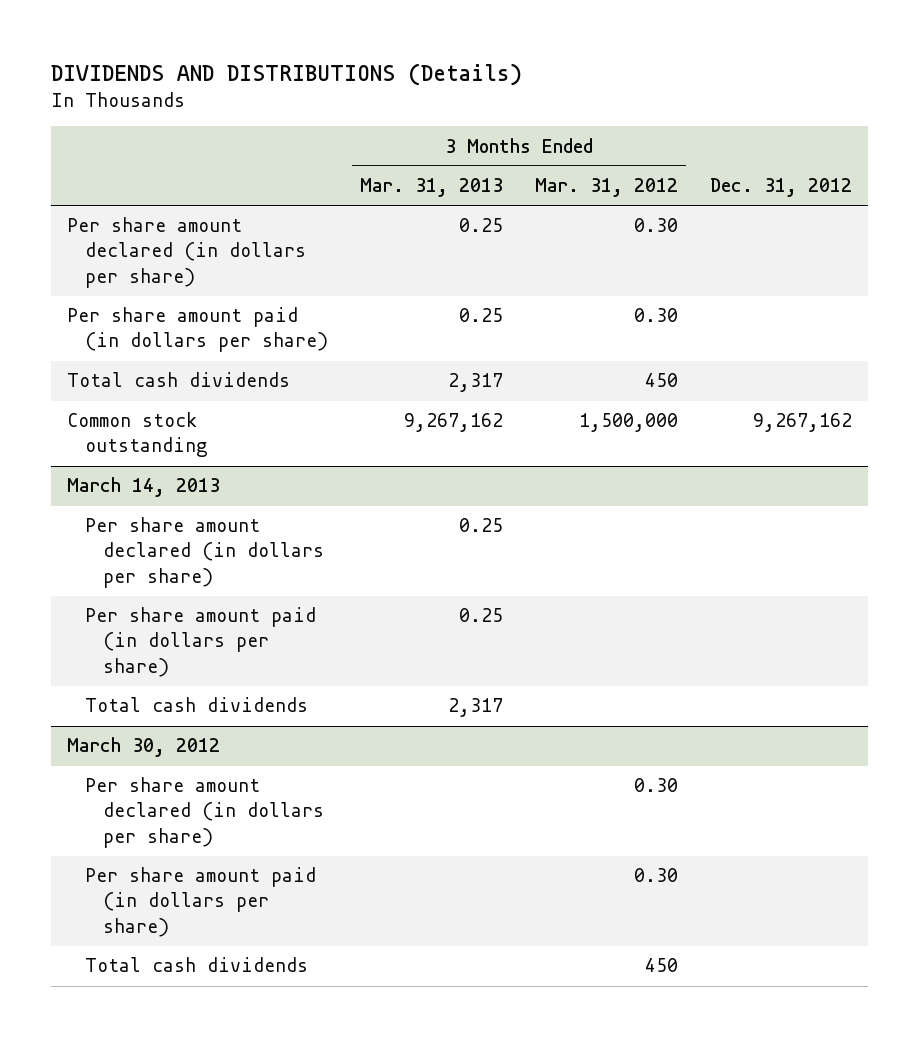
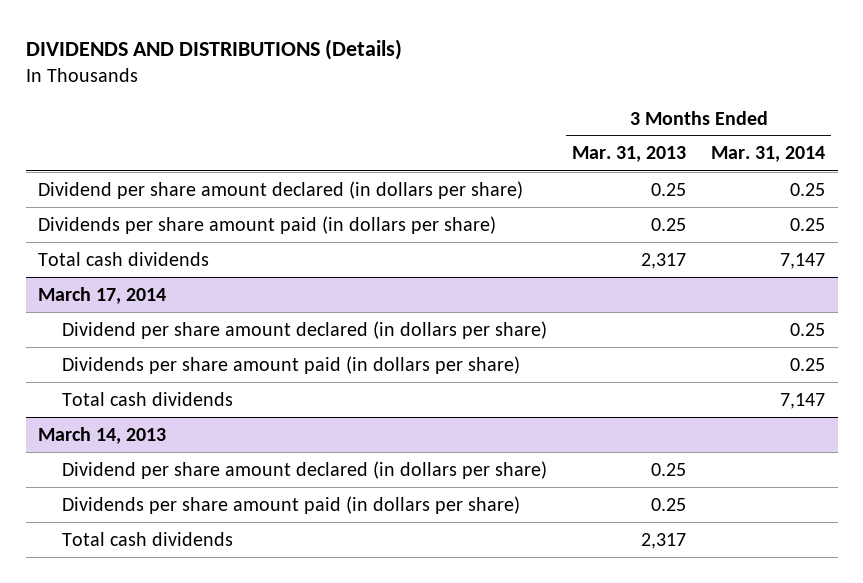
[535,178,679,198] Mar. 31, 2012 -> none
[710,178,853,198] Dec. 31, 2012 -> none
none -> [711,146,826,163] Mar. 31, 2014
[66,217,307,288] Per share amount declared (in dollars per share) -> [38,180,524,199] Dividend per share amount declared (in dollars per share)
[66,307,329,353] Per share amount paid (in dollars per share) -> [38,215,497,234] Dividends per share amount paid (in dollars per share)
[66,412,209,458] Common stock outstanding -> none
none -> [38,286,167,304] March 17, 2014
none -> [62,320,548,339] Dividend per share amount declared (in dollars per share)
none -> [62,355,521,374] Dividends per share amount paid (in dollars per share)
none -> [62,391,234,406] Total cash dividends
[85,517,325,588] Per share amount declared (in dollars per share) -> [62,460,548,479] Dividend per share amount declared (in dollars per share)
[85,607,317,677] Per share amount paid (in dollars per share) -> [62,495,521,514] Dividends per share amount paid (in dollars per share)
[66,737,220,758] March 30, 2012 -> none
[85,777,325,848] Per share amount declared (in dollars per share) -> none
[85,867,317,937] Per share amount paid (in dollars per share) -> none
[85,957,309,973] Total cash dividends -> none

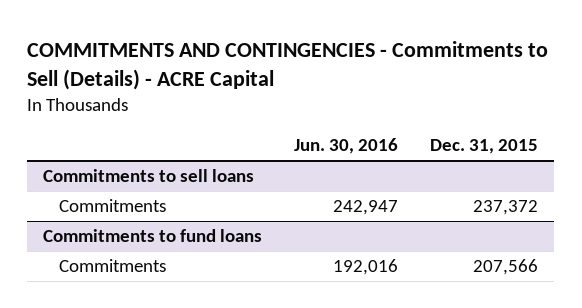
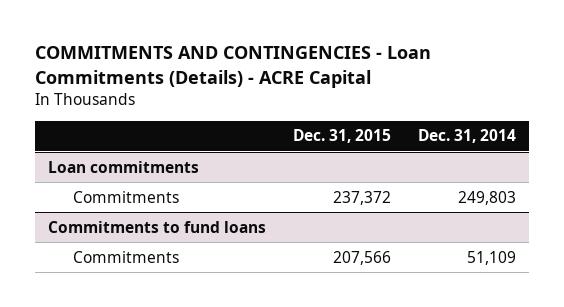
[27,40,549,90] COMMITMENTS AND CONTINGENCIES - Commitments to Sell (Details) - ACRE Capital -> [34,46,431,88] COMMITMENTS AND CONTINGENCIES - Loan Commitments (Details) - ACRE Capital
[294,138,399,155] Jun. 30, 2016 -> none
none -> [417,129,516,144] Dec. 31, 2014
[43,169,255,183] Commitments to sell loans -> [48,160,200,173] Loan commitments

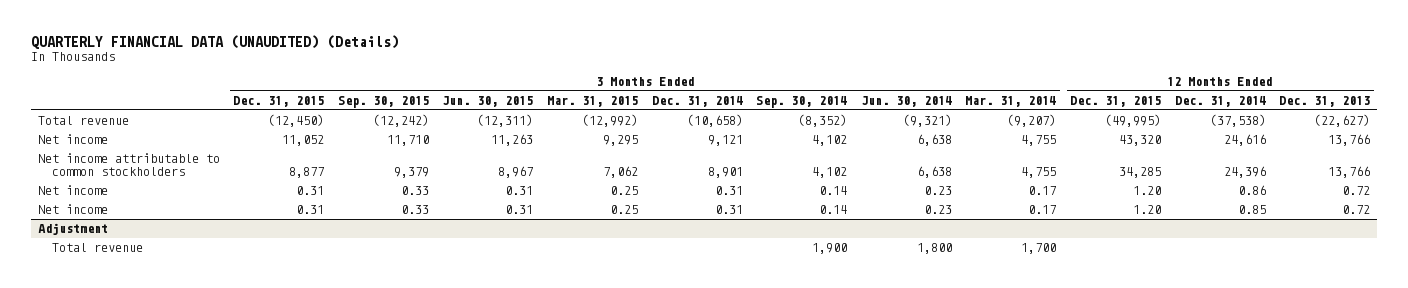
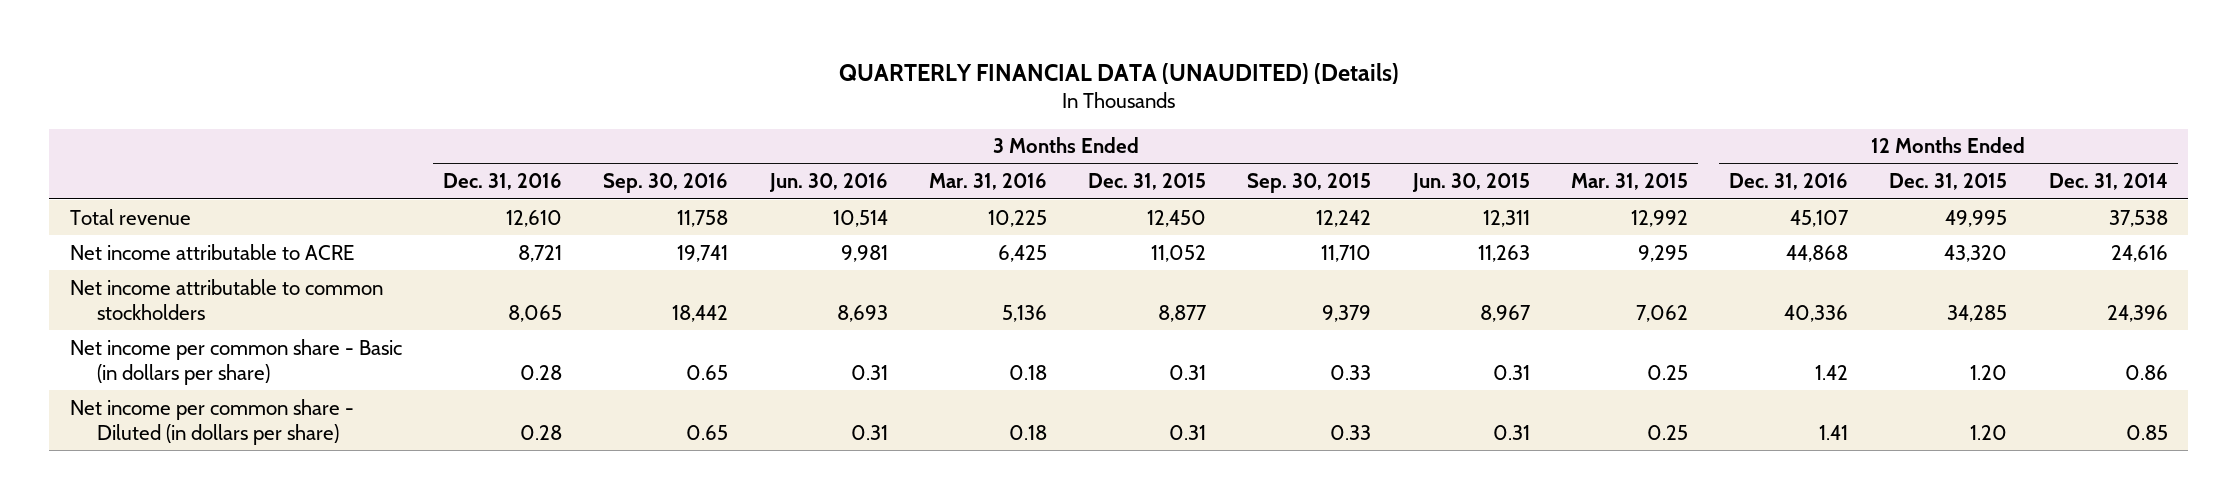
[651,95,743,107] Dec. 31, 2014 -> none
[756,95,848,108] Sep. 30, 2014 -> none
[860,95,952,107] Jun. 30, 2014 -> none
[965,95,1057,107] Mar. 31, 2014 -> none
[1279,95,1371,107] Dec. 31, 2013 -> none
none -> [443,173,563,191] Dec. 31, 2016
none -> [603,173,729,194] Sep. 30, 2016
none -> [768,173,888,193] Jun. 30, 2016
none -> [928,173,1047,191] Mar. 31, 2016
none -> [1729,173,1849,191] Dec. 31, 2016
[268,114,325,128] (12,450) -> [1147,209,1207,227] 12,450
[372,114,429,128] (12,242) -> [1316,209,1372,227] 12,242
[477,114,534,128] (12,311) -> [1482,209,1530,227] 12,311
[582,114,639,128] (12,992) -> [1630,209,1688,227] 12,992
[1105,114,1162,128] (49,995) -> [1945,209,2008,227] 49,995
[1209,114,1266,128] (37,538) -> [2108,209,2168,227] 37,538
[37,134,108,145] Net income -> [69,243,354,260] Net income attributable to ACRE
[37,223,108,236] Adjustment -> none
[51,243,143,253] Total revenue -> none
[37,185,108,196] Net income -> [69,338,402,386] Net income per common share - Basic (in dollars per share)
[37,204,108,215] Net income -> [69,398,354,446] Net income per common share - Diluted (in dollars per share)

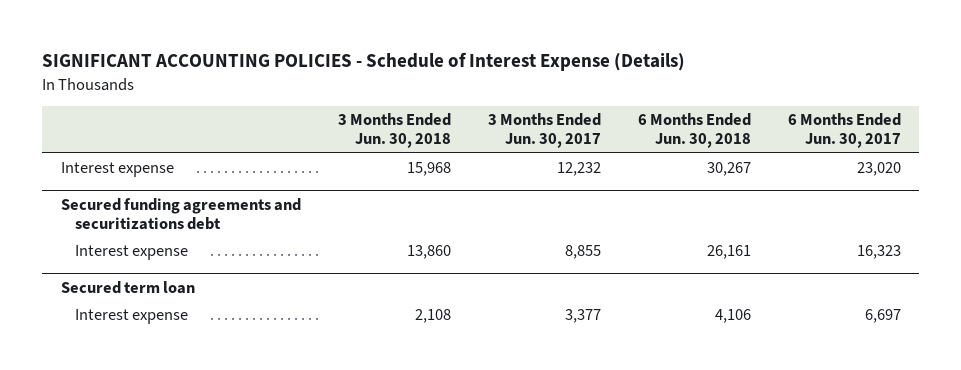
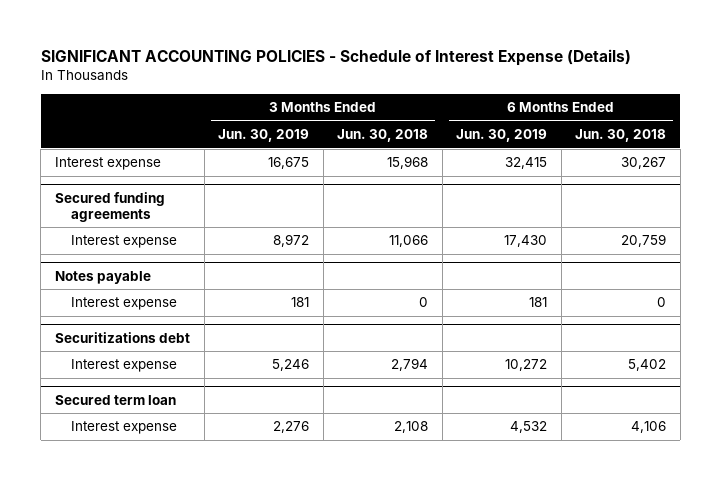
[487,112,601,149] 3 Months Ended Jun. 30, 2017 -> none
[787,112,901,149] 6 Months Ended Jun. 30, 2017 -> none
none -> [218,129,310,143] Jun. 30, 2019
none -> [456,129,548,143] Jun. 30, 2019
[60,197,301,231] Secured funding agreements and securitizations debt -> [55,191,166,222] Secured funding agreements
[406,244,451,259] 13,860 -> [389,235,429,248] 11,066
[706,244,751,259] 26,161 -> [621,234,667,248] 20,759
none -> [55,270,152,284] Notes payable
none -> [70,297,177,311] Interest expense
none -> [55,331,191,343] Securitizations debt
none -> [70,359,177,373] Interest expense

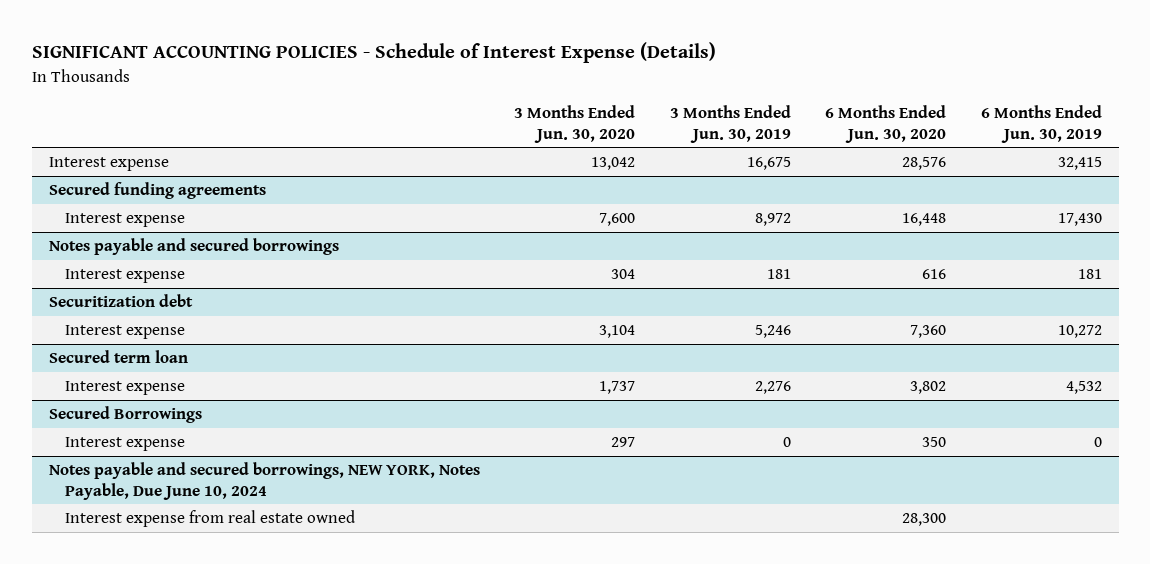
[337,129,429,143] Jun. 30, 2018 -> none
[575,129,667,143] Jun. 30, 2018 -> none
none -> [514,105,636,143] 3 Months Ended Jun. 30, 2020
none -> [825,105,947,143] 6 Months Ended Jun. 30, 2020
[55,270,152,284] Notes payable -> [48,238,339,256] Notes payable and secured borrowings
[55,331,191,343] Securitizations debt -> [48,294,193,308] Securitization debt
none -> [48,406,202,424] Secured Borrowings
none -> [64,437,185,452] Interest expense
none -> [48,462,480,500] Notes payable and secured borrowings, NEW YORK, Notes Payable, Due June 10, 2024
none -> [64,510,355,528] Interest expense from real estate owned

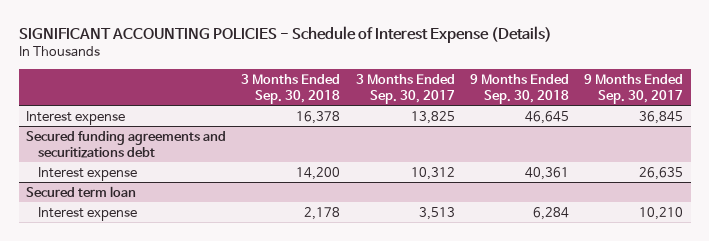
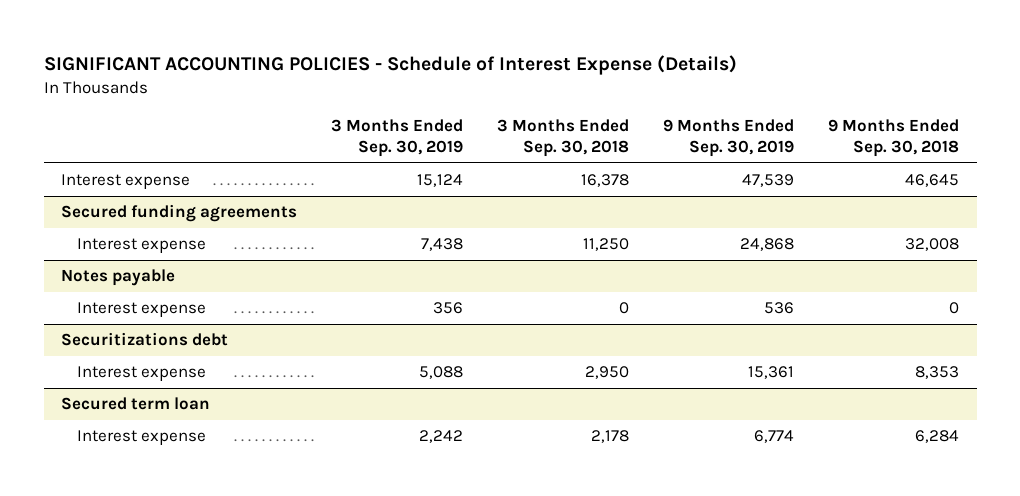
[355,73,455,104] 3 Months Ended Sep. 30, 2017 -> none
[583,73,683,104] 9 Months Ended Sep. 30, 2017 -> none
none -> [331,119,464,158] 3 Months Ended Sep. 30, 2019
none -> [663,119,795,158] 9 Months Ended Sep. 30, 2019
[26,130,227,158] Secured funding agreements and securitizations debt -> [60,204,297,223] Secured funding agreements
[296,166,341,180] 14,200 -> [583,238,630,252] 11,250
[524,166,569,180] 40,361 -> [905,238,960,252] 32,008
none -> [60,269,175,287] Notes payable
none -> [77,302,207,318] Interest expense
none -> [60,332,228,347] Securitizations debt
none -> [77,366,207,382] Interest expense

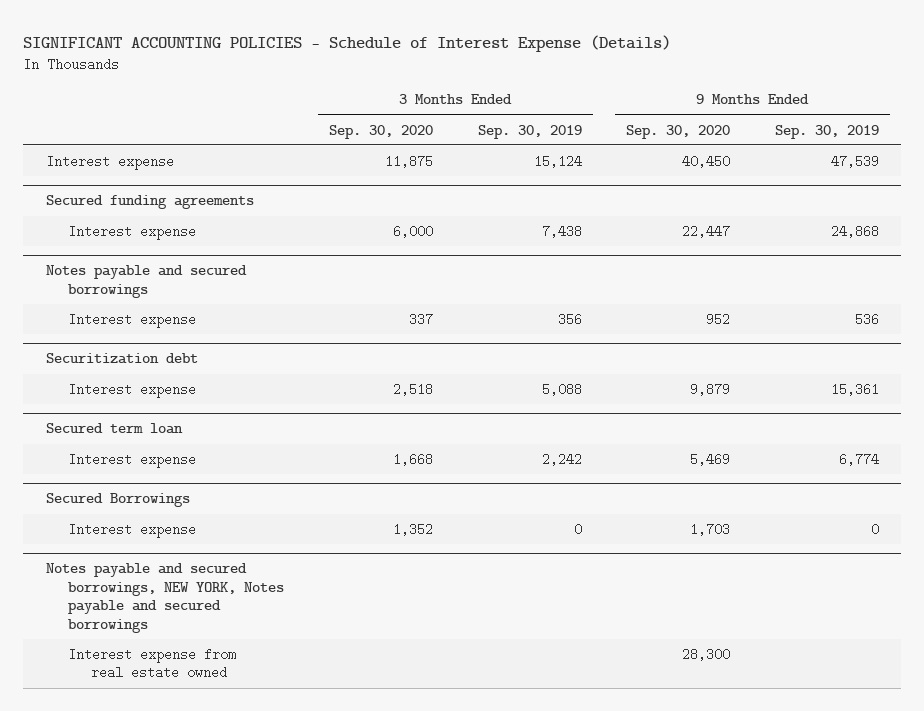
[497,119,630,158] 3 Months Ended Sep. 30, 2018 -> none
[828,119,960,158] 9 Months Ended Sep. 30, 2018 -> none
none -> [328,124,433,139] Sep. 30, 2020
none -> [626,124,731,139] Sep. 30, 2020
[60,269,175,287] Notes payable -> [45,265,247,298] Notes payable and secured borrowings
[60,332,228,347] Securitizations debt -> [45,353,198,365] Securitization debt
none -> [45,493,190,508] Secured Borrowings
none -> [68,522,197,538] Interest expense
none -> [45,563,285,633] Notes payable and secured borrowings, NEW YORK, Notes payable and secured borrowings
none -> [68,647,237,680] Interest expense from real estate owned

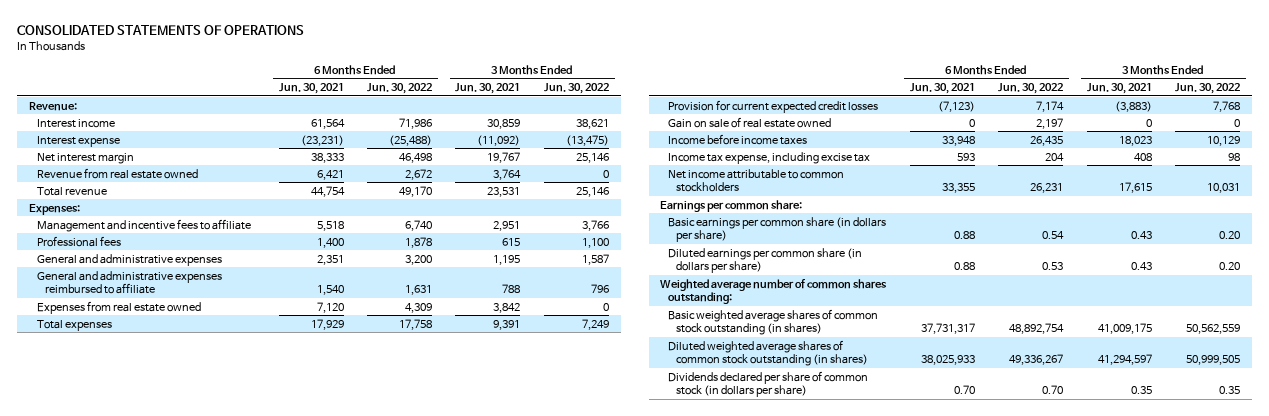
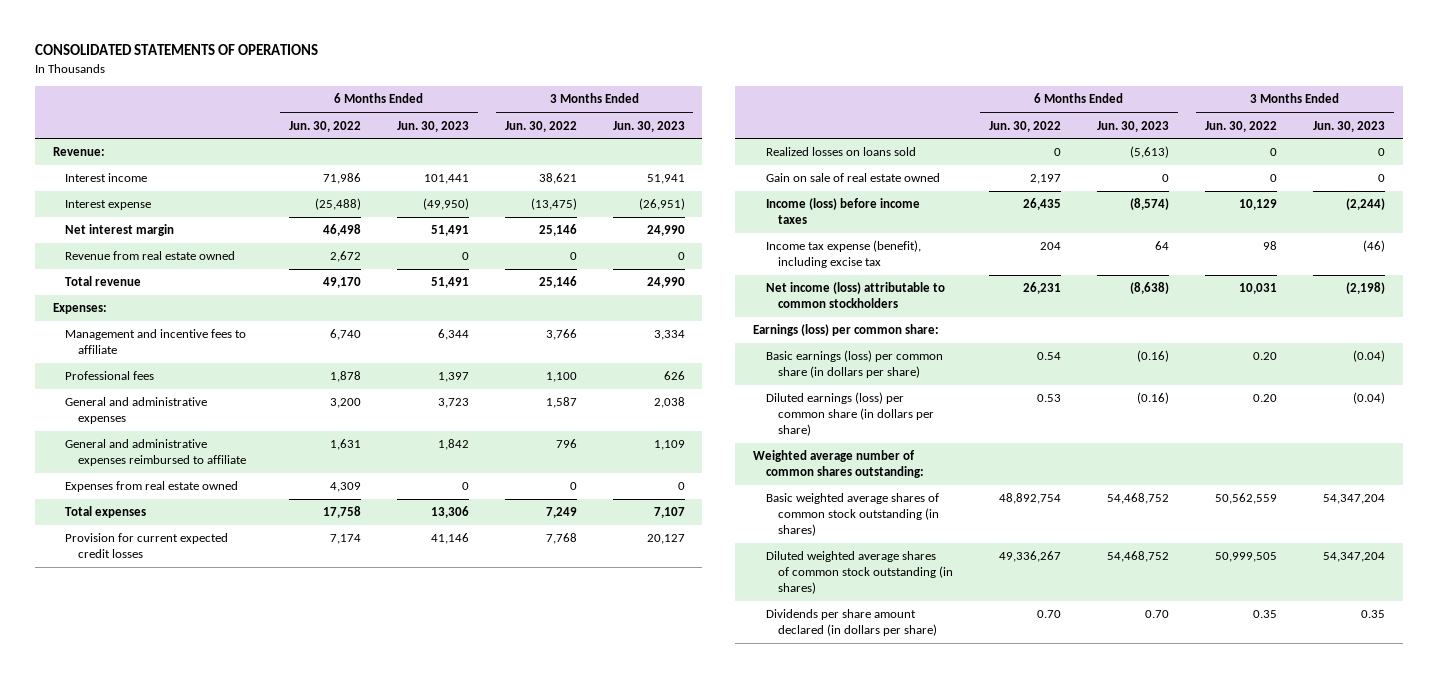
[278,83,344,95] Jun. 30, 2021 -> none
[455,83,521,95] Jun. 30, 2021 -> none
none -> [396,120,469,132] Jun. 30, 2023
none -> [612,120,685,132] Jun. 30, 2023
none -> [765,147,916,157] Realized losses on loans sold
[668,133,808,145] Income before income taxes -> [765,198,920,225] Income (loss) before income taxes
[668,151,871,164] Income tax expense, including excise tax -> [765,240,921,269] Income tax expense (benefit), including excise tax
[668,168,845,192] Net income attributable to common stockholders -> [765,282,945,309] Net income (loss) attributable to common stockholders
[660,199,803,212] Earnings per common share: -> [753,324,940,337] Earnings (loss) per common share:
[668,216,887,242] Basic earnings per common share (in dollars per share) -> [765,350,943,379] Basic earnings (loss) per common share (in dollars per share)
[668,247,863,273] Diluted earnings per common share (in dollars per share) -> [765,392,935,436] Diluted earnings (loss) per common share (in dollars per share)
[668,370,869,397] Dividends declared per share of common stock (in dollars per share) -> [765,609,938,637] Dividends per share amount declared (in dollars per share)

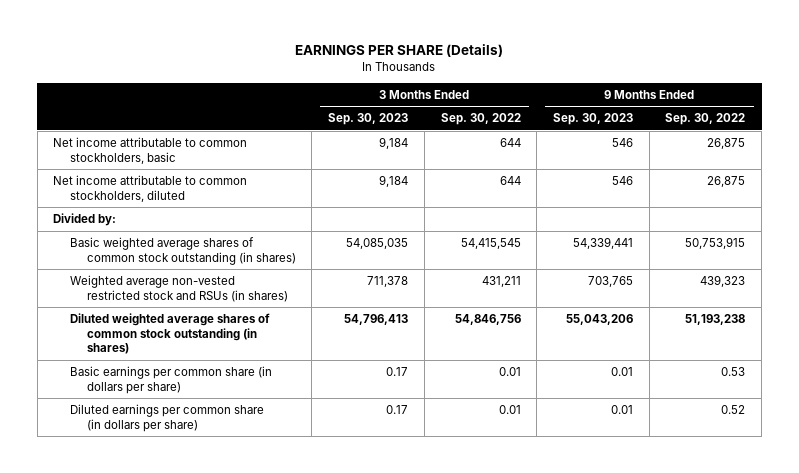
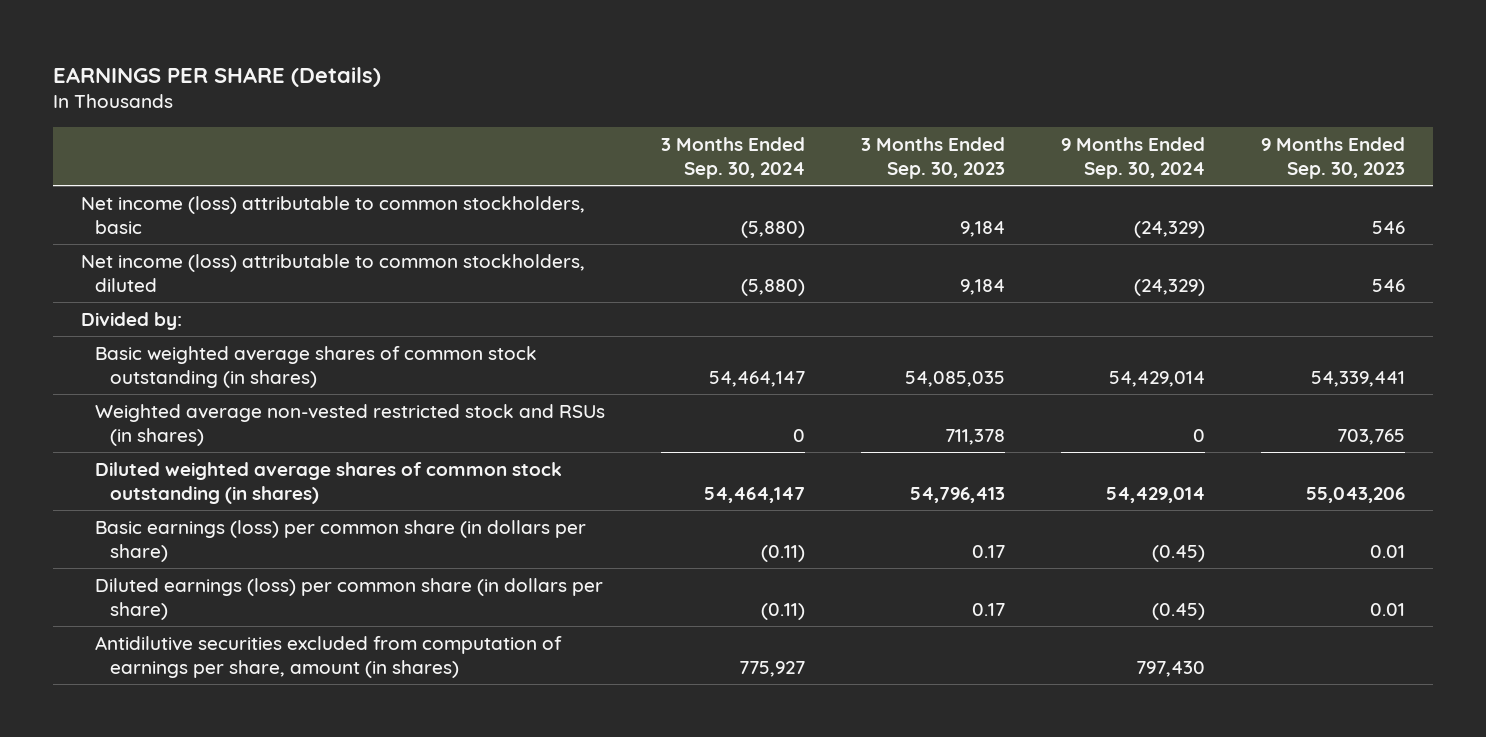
[440,113,521,126] Sep. 30, 2022 -> none
[665,113,746,126] Sep. 30, 2022 -> none
none -> [661,137,806,179] 3 Months Ended Sep. 30, 2024
none -> [1061,137,1206,179] 9 Months Ended Sep. 30, 2024
[53,137,248,164] Net income attributable to common stockholders, basic -> [81,195,586,234] Net income (loss) attributable to common stockholders, basic
[53,175,248,202] Net income attributable to common stockholders, diluted -> [81,253,586,292] Net income (loss) attributable to common stockholders, diluted
[69,366,272,394] Basic earnings per common share (in dollars per share) -> [95,519,587,562] Basic earnings (loss) per common share (in dollars per share)
[69,404,264,432] Diluted earnings per common share (in dollars per share) -> [95,577,604,620] Diluted earnings (loss) per common share (in dollars per share)
none -> [95,635,563,678] Antidilutive securities excluded from computation of earnings per share, amount (in shares)

